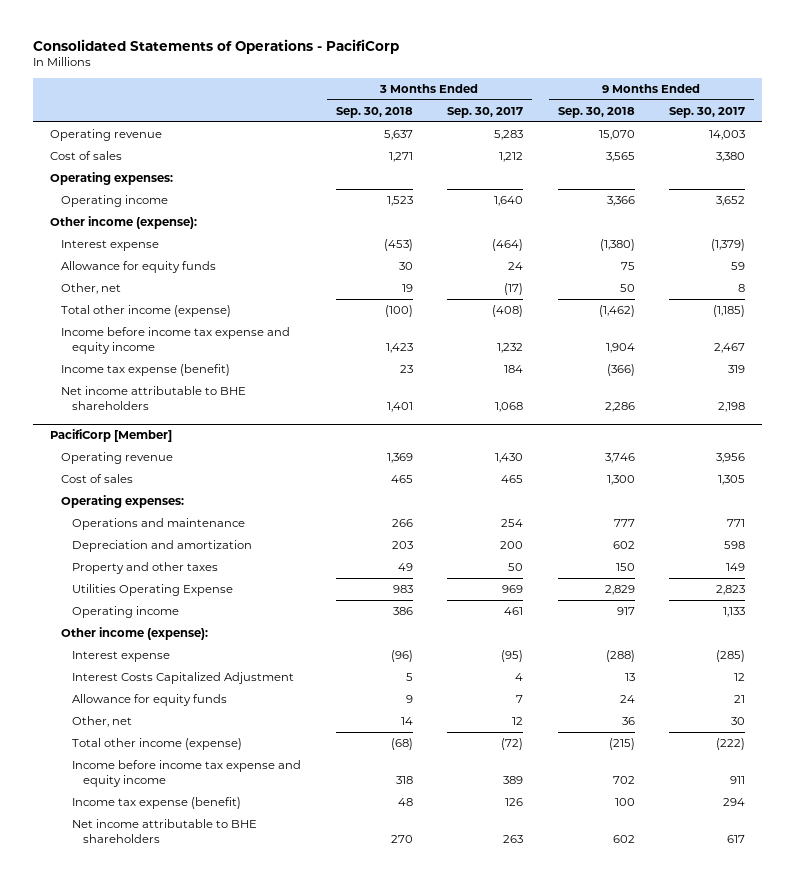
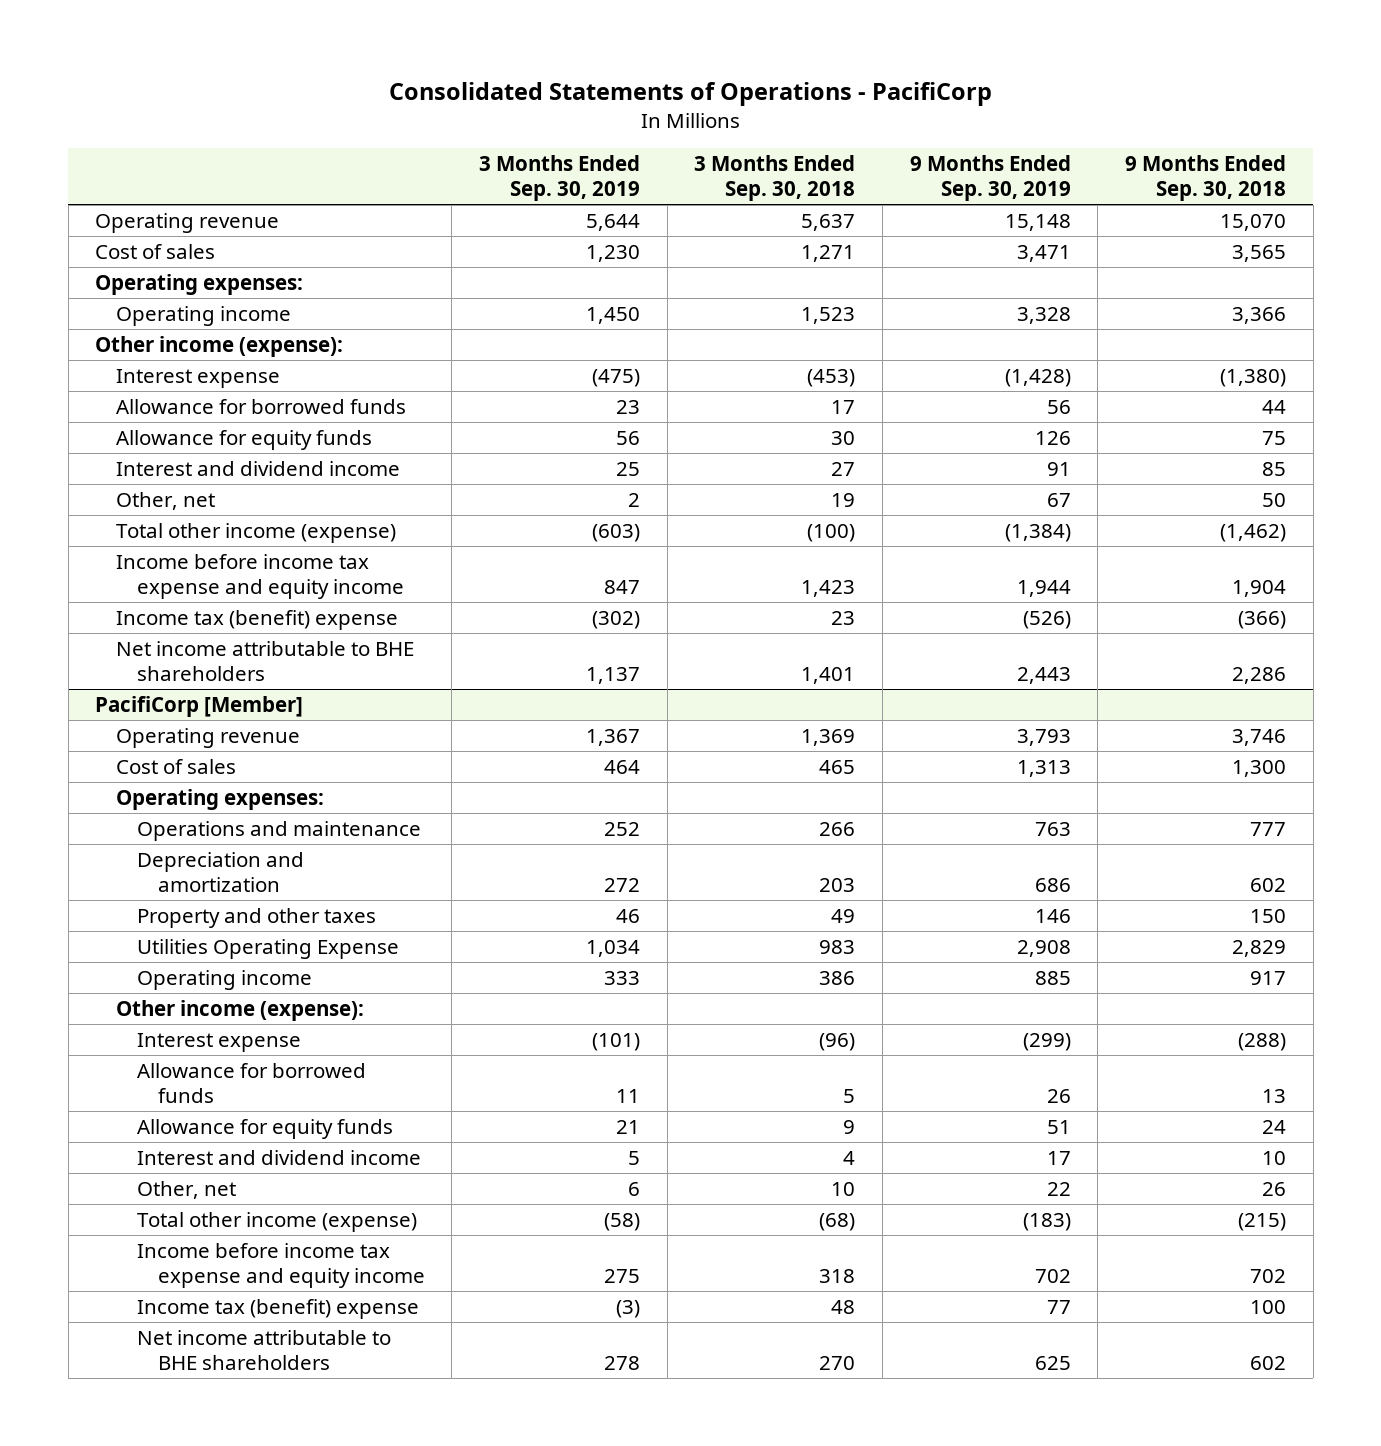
[447,106,524,118] Sep. 30, 2017 -> none
[669,106,746,118] Sep. 30, 2017 -> none
none -> [479,154,641,202] 3 Months Ended Sep. 30, 2019
none -> [909,154,1071,202] 9 Months Ended Sep. 30, 2019
none -> [116,398,407,414] Allowance for borrowed funds
none -> [116,460,401,476] Interest and dividend income
[61,363,231,376] Income tax expense (benefit) -> [116,609,399,630] Income tax (benefit) expense
[72,671,295,684] Interest Costs Capitalized Adjustment -> [136,1062,366,1104] Allowance for borrowed funds
none -> [136,1149,421,1165] Interest and dividend income
[400,716,413,725] 14 -> [831,1181,856,1196] 10
[621,716,635,725] 36 -> [1262,1181,1287,1196] 26
[72,796,242,809] Income tax expense (benefit) -> [136,1298,419,1319] Income tax (benefit) expense

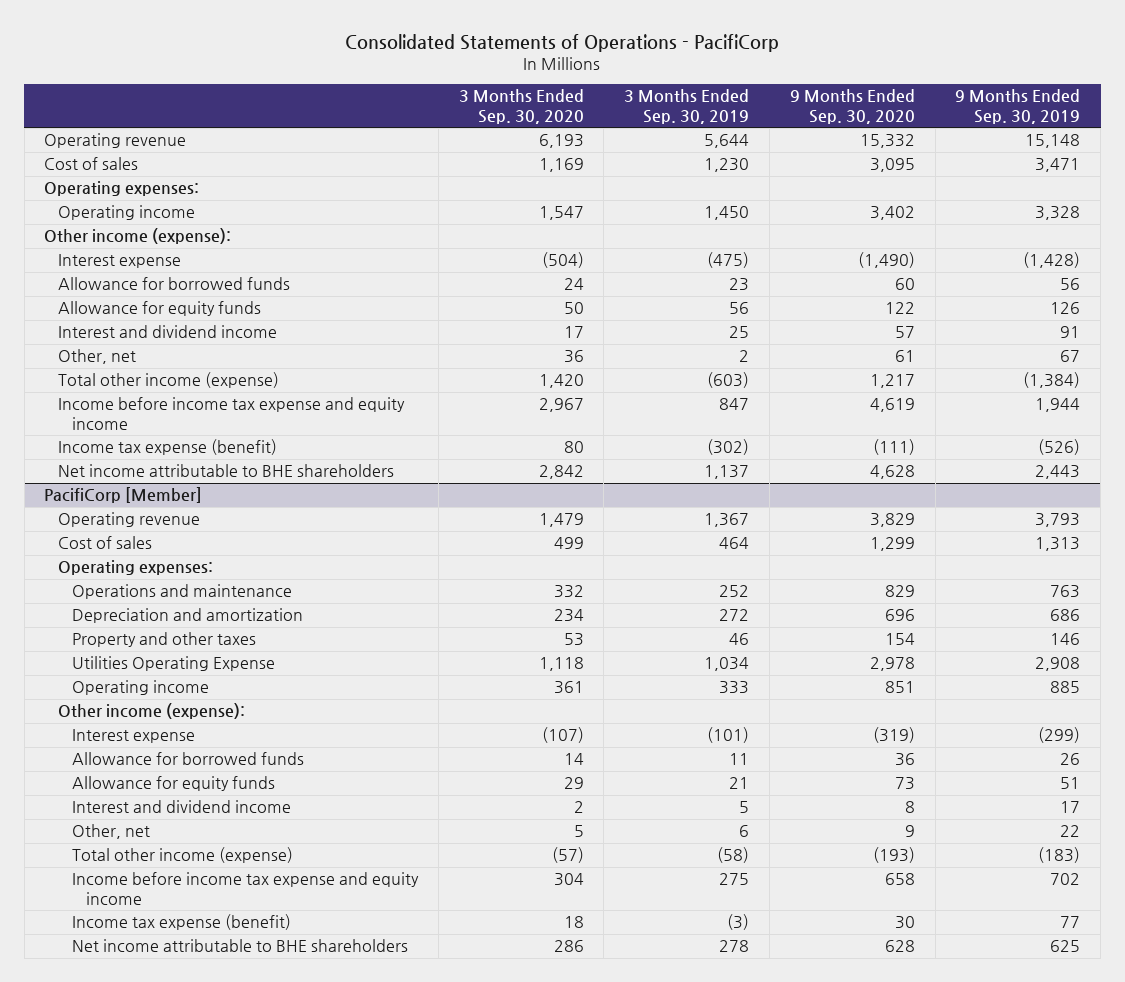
[694,154,856,202] 3 Months Ended Sep. 30, 2018 -> none
[1125,154,1287,202] 9 Months Ended Sep. 30, 2018 -> none
none -> [458,89,584,124] 3 Months Ended Sep. 30, 2020
none -> [789,89,915,124] 9 Months Ended Sep. 30, 2020
[116,609,399,630] Income tax (benefit) expense -> [58,439,278,456] Income tax expense (benefit)
[136,1298,419,1319] Income tax (benefit) expense -> [71,914,291,931] Income tax expense (benefit)

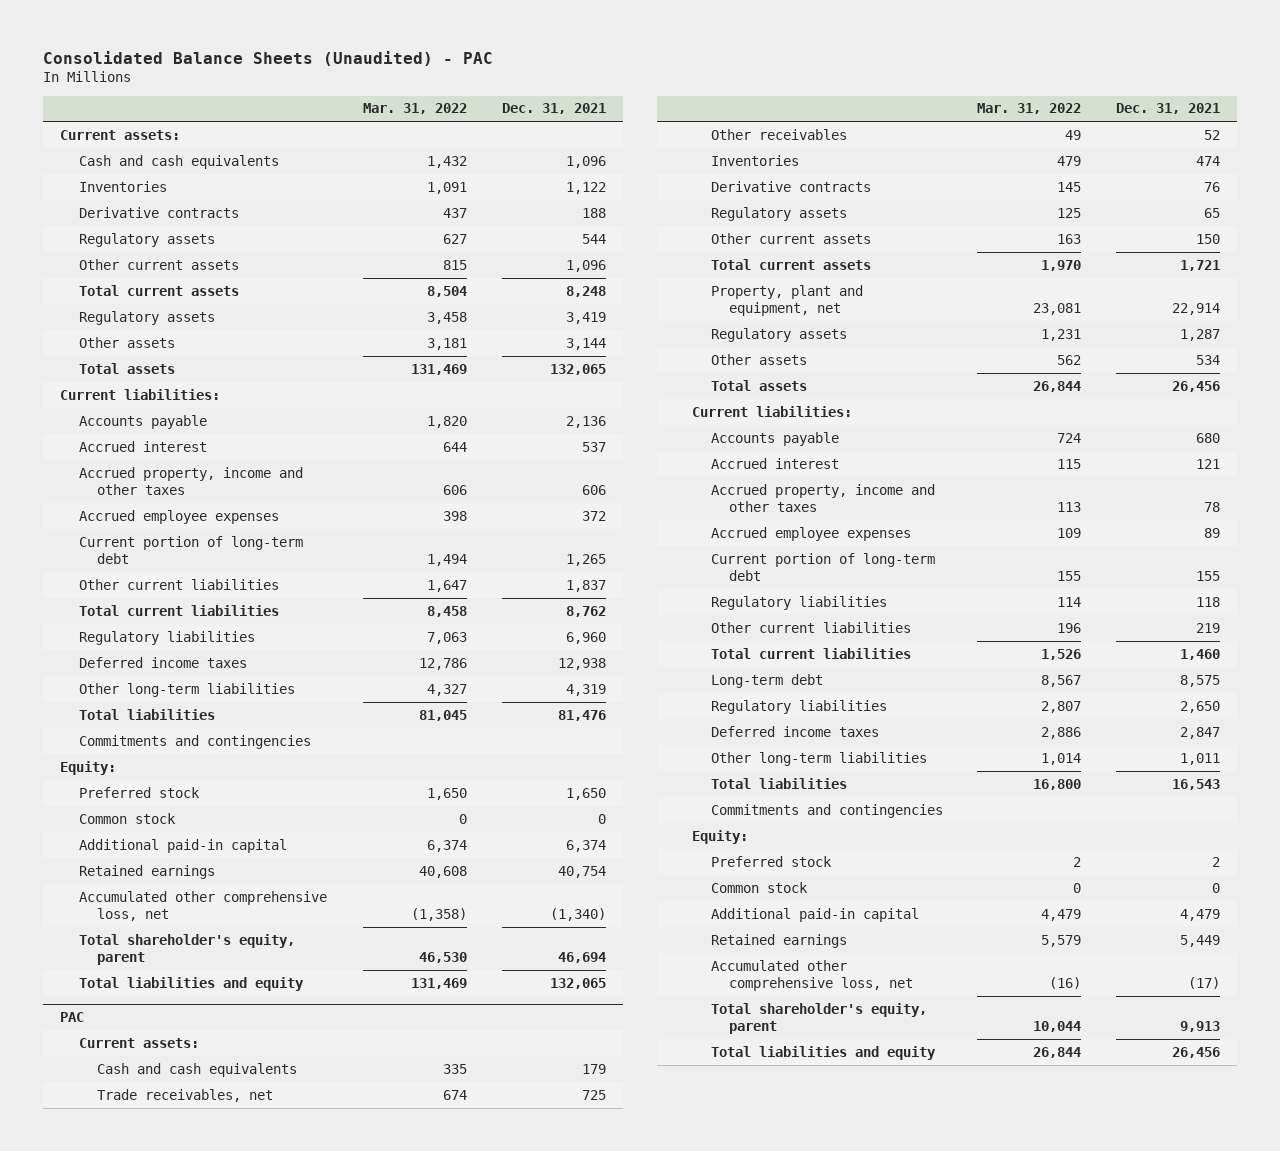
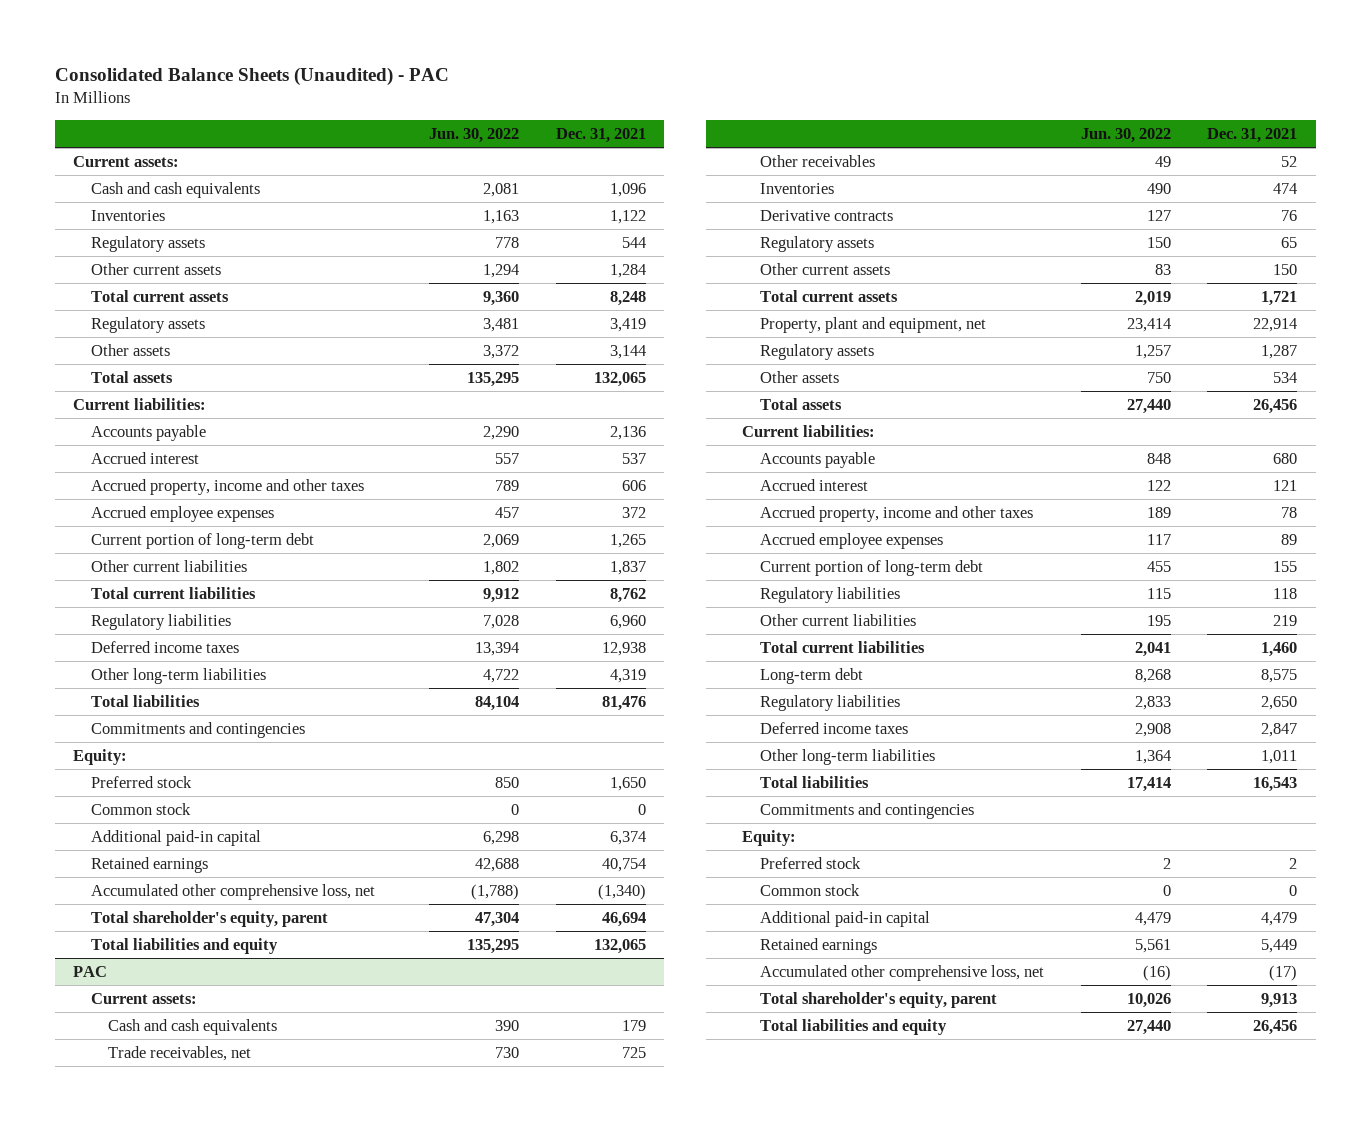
[363,103,468,115] Mar. 31, 2022 -> none
none -> [429,128,520,144] Jun. 30, 2022
[78,206,239,218] Derivative contracts -> none
[565,259,606,272] 1,096 -> [609,264,646,279] 1,284

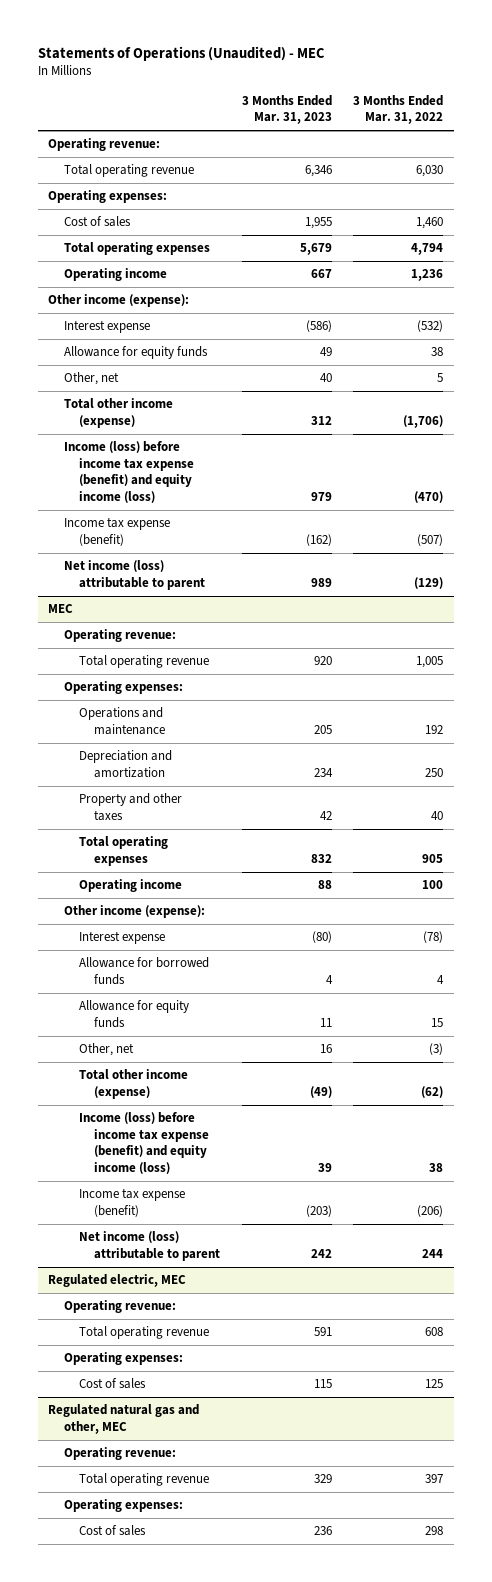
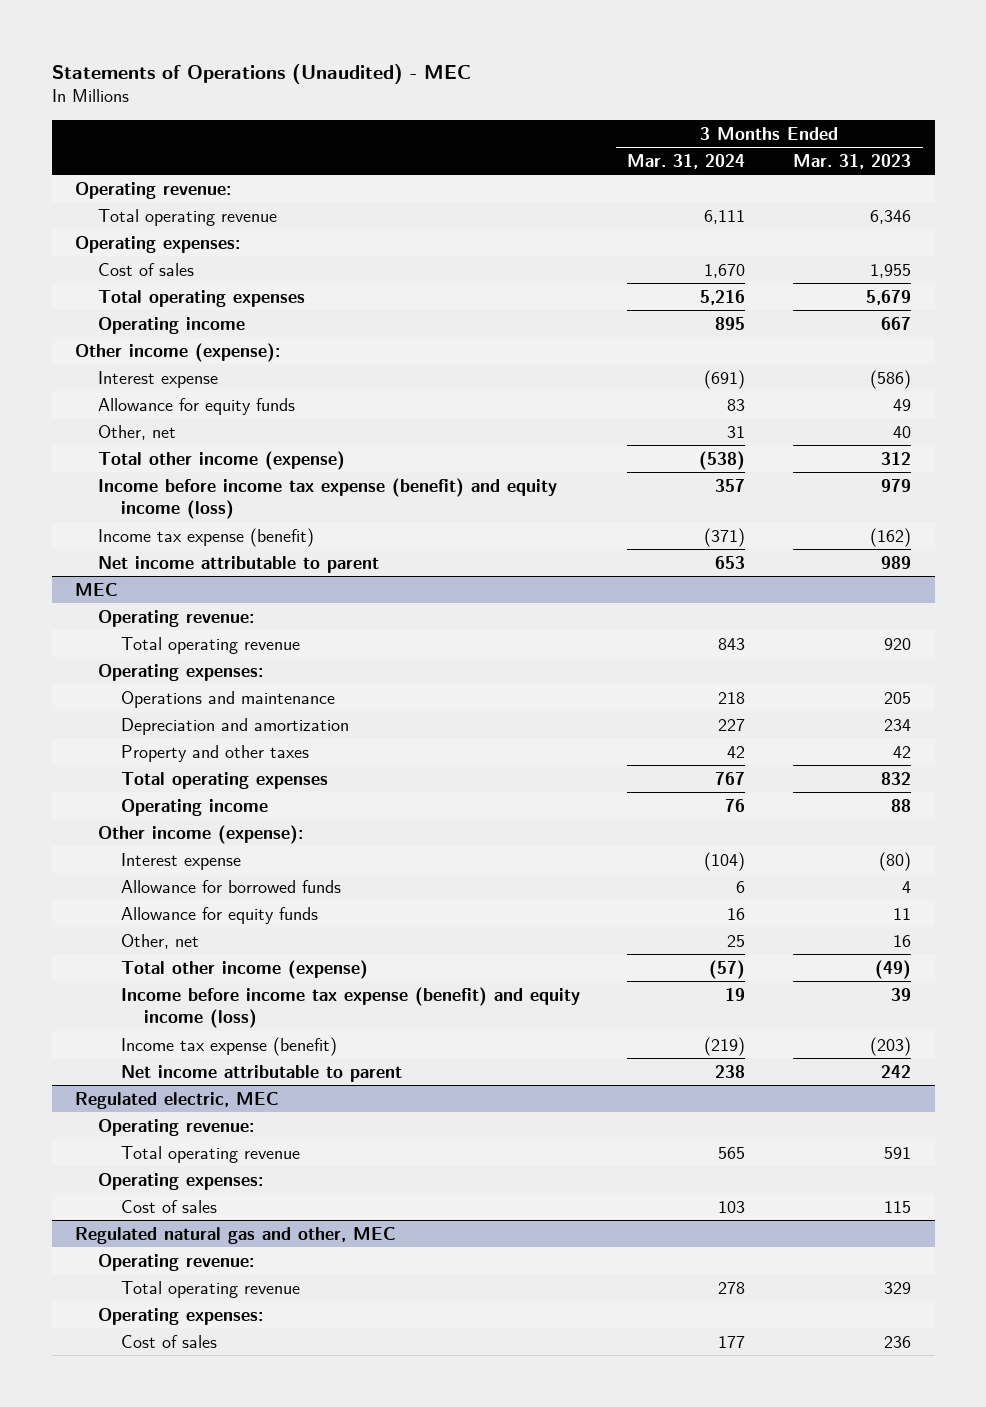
[353,94,444,125] 3 Months Ended Mar. 31, 2022 -> none
none -> [627,153,746,169] Mar. 31, 2024
[63,441,195,503] Income (loss) before income tax expense (benefit) and equity income (loss) -> [98,477,558,520] Income before income tax expense (benefit) and equity income (loss)
[63,560,206,590] Net income (loss) attributable to parent -> [98,555,380,573] Net income attributable to parent
[79,1112,210,1174] Income (loss) before income tax expense (benefit) and equity income (loss) -> [121,986,581,1029] Income before income tax expense (benefit) and equity income (loss)
[79,1231,221,1261] Net income (loss) attributable to parent -> [121,1064,403,1082] Net income attributable to parent

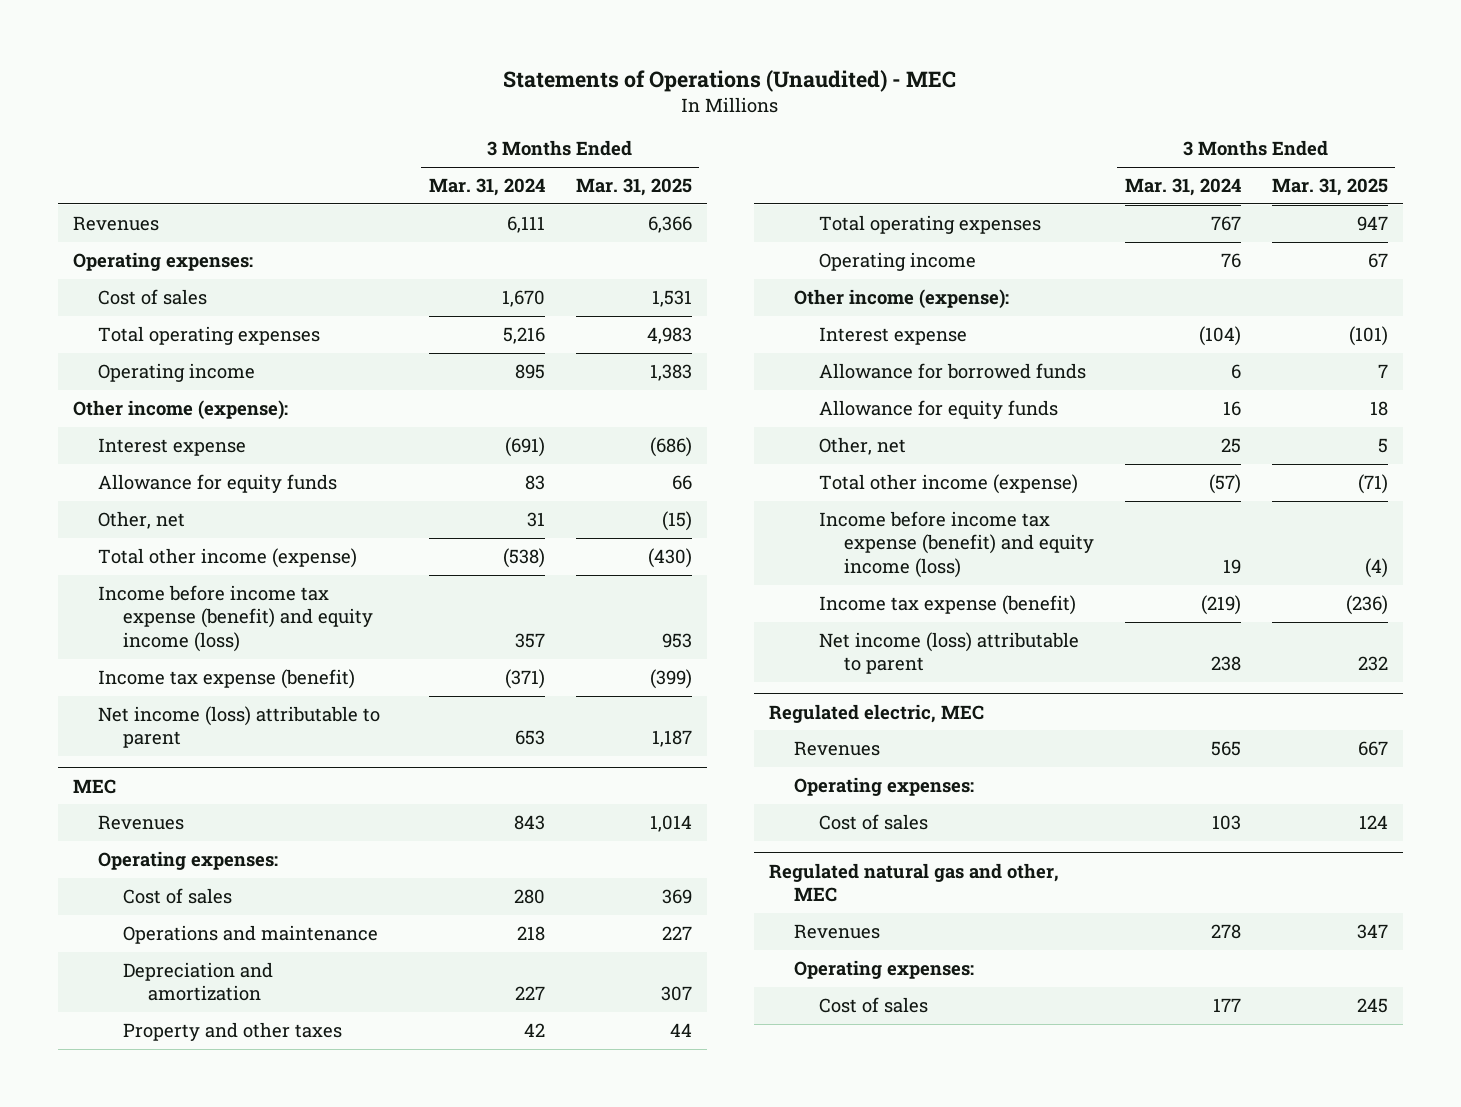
[792,153,911,169] Mar. 31, 2023 -> none
none -> [575,178,692,197] Mar. 31, 2025
[75,181,232,199] Operating revenue: -> none
[98,208,278,226] Total operating revenue -> [73,216,160,232] Revenues
[98,555,380,573] Net income attributable to parent -> [98,706,381,749] Net income (loss) attributable to parent
[98,609,255,627] Operating revenue: -> none
[121,636,301,654] Total operating revenue -> [98,815,185,831] Revenues
none -> [123,888,233,905] Cost of sales
[121,1064,403,1082] Net income attributable to parent -> [819,632,1080,675] Net income (loss) attributable to parent
[98,1118,255,1136] Operating revenue: -> none
[121,1145,301,1163] Total operating revenue -> [794,741,881,757] Revenues
[98,1253,255,1271] Operating revenue: -> none
[121,1280,301,1298] Total operating revenue -> [794,924,881,940] Revenues

